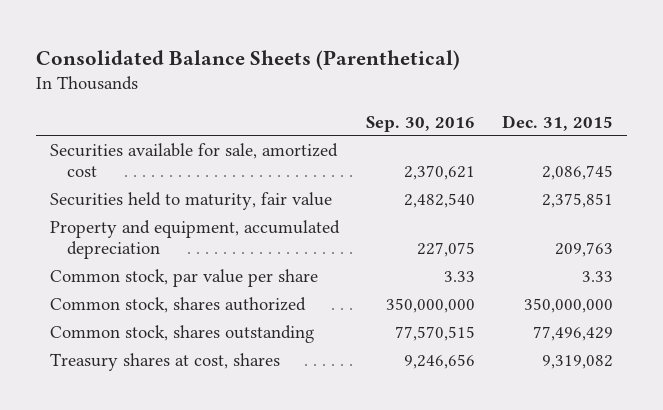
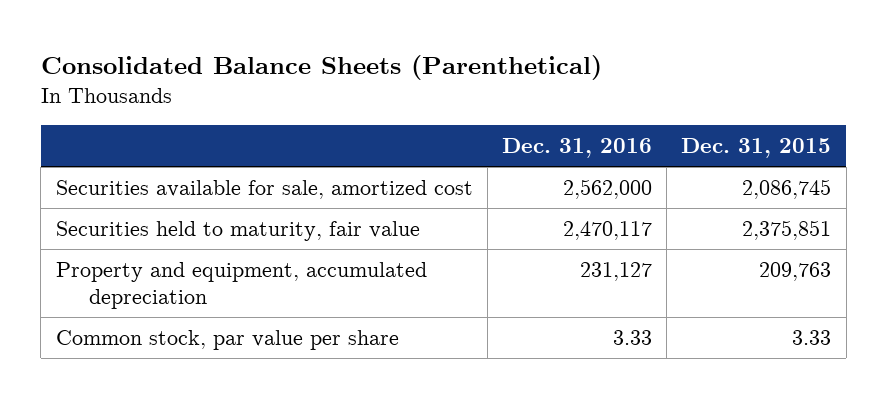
[366,115,476,132] Sep. 30, 2016 -> none
none -> [501,137,652,158] Dec. 31, 2016
[49,296,306,313] Common stock, shares authorized -> none
[49,324,314,343] Common stock, shares outstanding -> none
[49,352,280,371] Treasury shares at cost, shares -> none

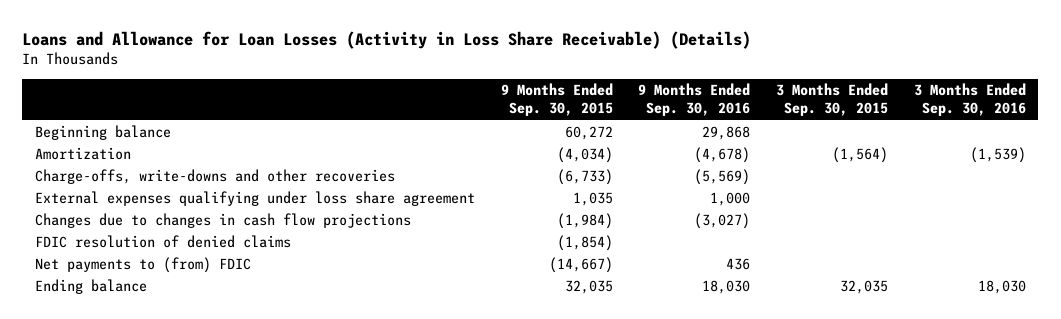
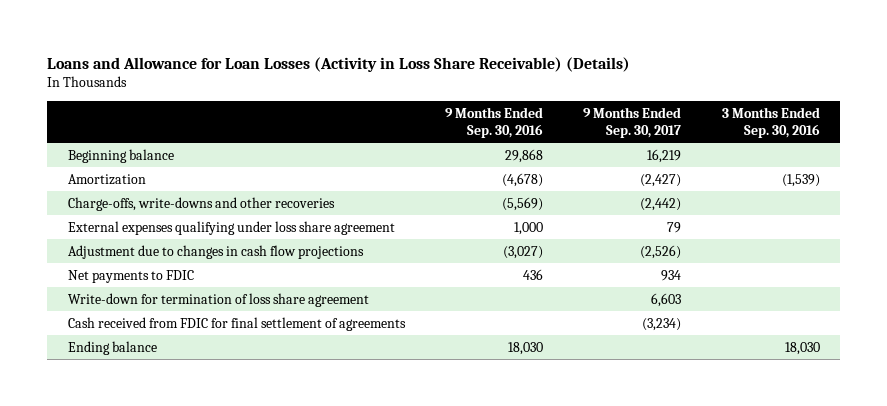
[500,83,613,117] 9 Months Ended Sep. 30, 2015 -> none
[775,83,888,117] 3 Months Ended Sep. 30, 2015 -> none
none -> [583,106,682,138] 9 Months Ended Sep. 30, 2017
[35,235,292,249] FDIC resolution of denied claims -> none
[35,213,412,229] Changes due to changes in cash flow projections -> [67,244,364,259] Adjustment due to changes in cash flow projections
[35,257,252,274] Net payments to (from) FDIC -> [67,269,194,283] Net payments to FDIC
none -> [67,292,369,307] Write-down for termination of loss share agreement
none -> [67,316,406,331] Cash received from FDIC for final settlement of agreements

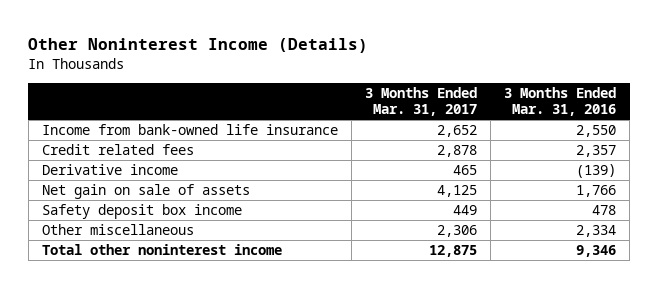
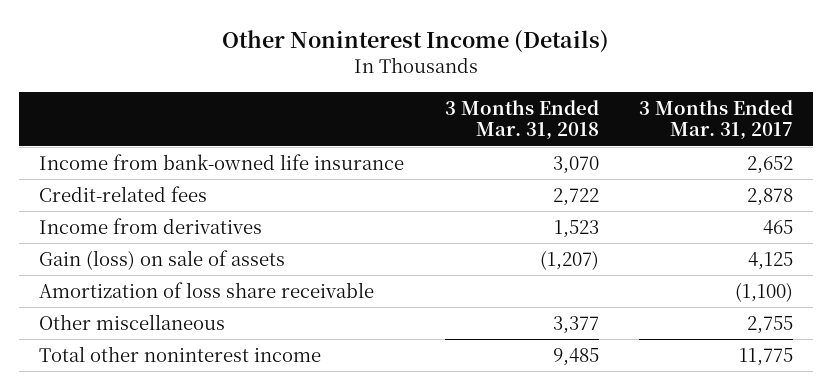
[504,86,617,117] 3 Months Ended Mar. 31, 2016 -> none
none -> [444,99,599,141] 3 Months Ended Mar. 31, 2018
[41,204,242,220] Safety deposit box income -> none
[41,144,194,156] Credit related fees -> [39,185,208,202] Credit-related fees
[41,164,178,176] Derivative income -> [39,217,263,234] Income from derivatives
[41,184,250,200] Net gain on sale of assets -> [39,249,286,270] Gain (loss) on sale of assets
none -> [39,281,375,298] Amortization of loss share receivable
[436,225,477,238] 2,306 -> [747,315,794,334] 2,755
[428,245,477,258] 12,875 -> [739,347,794,366] 11,775

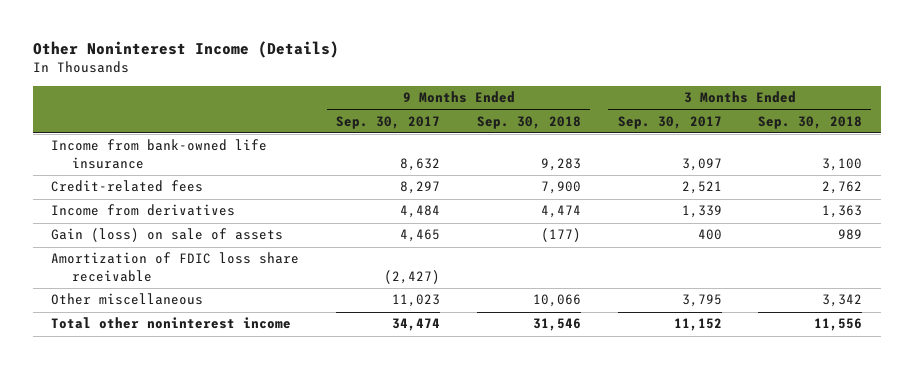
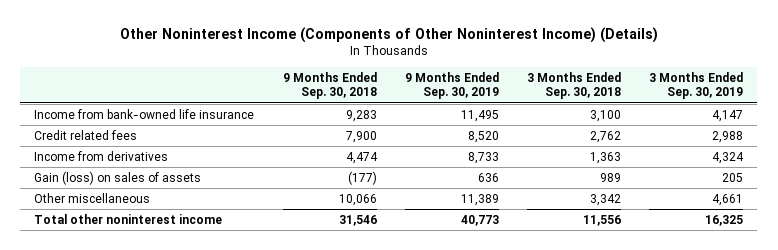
[33,41,340,59] Other Noninterest Income (Details) -> [119,27,658,44] Other Noninterest Income (Components of Other Noninterest Income) (Details)
[336,115,441,129] Sep. 30, 2017 -> none
[617,115,722,129] Sep. 30, 2017 -> none
none -> [404,72,499,100] 9 Months Ended Sep. 30, 2019
none -> [649,72,744,100] 3 Months Ended Sep. 30, 2019
[51,180,204,193] Credit-related fees -> [34,129,138,140] Credit related fees
[51,252,300,282] Amortization of FDIC loss share receivable -> none
[51,228,284,243] Gain (loss) on sale of assets -> [34,170,202,185] Gain (loss) on sales of assets

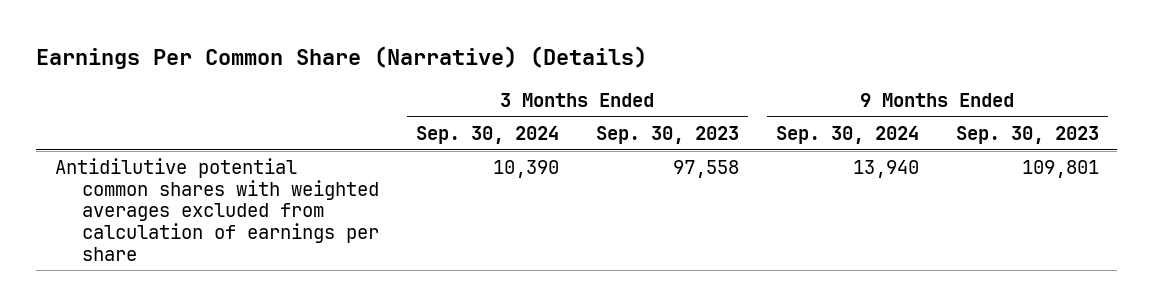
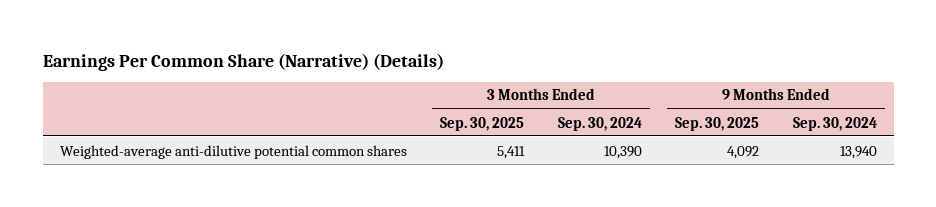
[595,126,739,145] Sep. 30, 2023 -> none
[955,126,1099,145] Sep. 30, 2023 -> none
none -> [440,116,525,131] Sep. 30, 2025
none -> [675,116,760,131] Sep. 30, 2025
[54,158,379,261] Antidilutive potential common shares with weighted averages excluded from calculation of earnings per share -> [59,144,407,159] Weighted-average anti-dilutive potential common shares

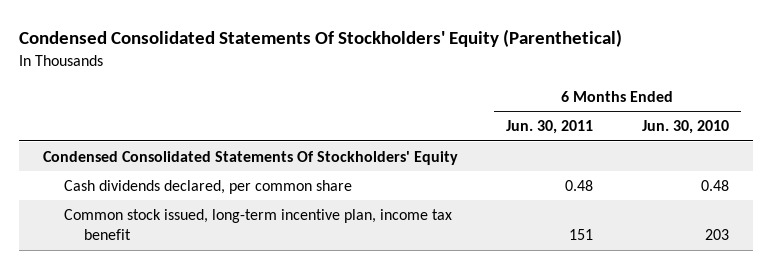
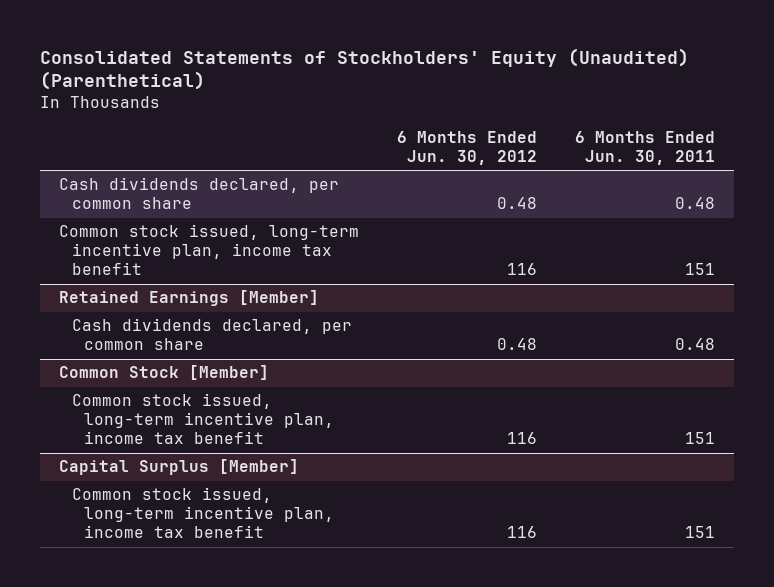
[18,28,622,47] Condensed Consolidated Statements Of Stockholders' Equity (Parenthetical) -> [39,47,689,91] Consolidated Statements of Stockholders' Equity (Unaudited) (Parenthetical)
[641,120,729,135] Jun. 30, 2010 -> none
none -> [397,130,538,165] 6 Months Ended Jun. 30, 2012
[42,150,458,165] Condensed Consolidated Statements Of Stockholders' Equity -> none
none -> [58,290,319,307] Retained Earnings [Member]
none -> [71,318,352,351] Cash dividends declared, per common share
none -> [58,365,269,381] Common Stock [Member]
none -> [71,393,335,445] Common stock issued, long-term incentive plan, income tax benefit
none -> [58,459,299,476] Capital Surplus [Member]
none -> [71,487,335,539] Common stock issued, long-term incentive plan, income tax benefit

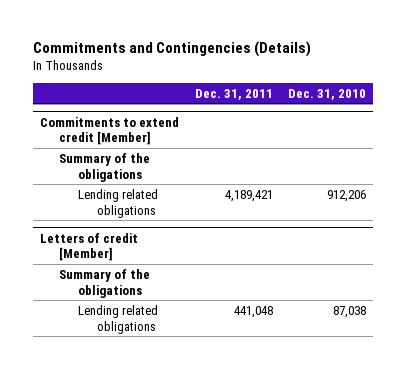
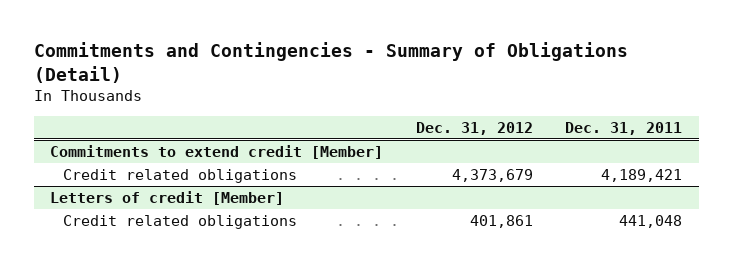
[32,40,311,57] Commitments and Contingencies (Details) -> [33,42,628,83] Commitments and Contingencies - Summary of Obligations (Detail)
[287,88,366,100] Dec. 31, 2010 -> none
none -> [415,122,533,136] Dec. 31, 2012
[59,152,151,182] Summary of the obligations -> none
[78,188,159,218] Lending related obligations -> [63,168,298,183] Credit related obligations
[59,268,151,298] Summary of the obligations -> none
[78,304,159,334] Lending related obligations -> [63,214,298,229] Credit related obligations

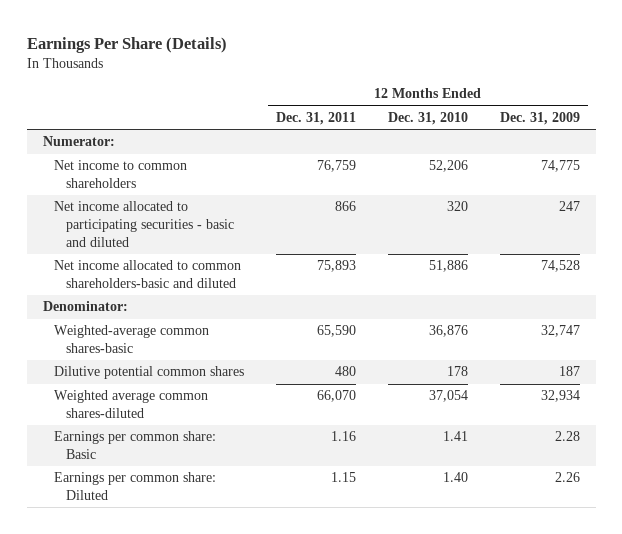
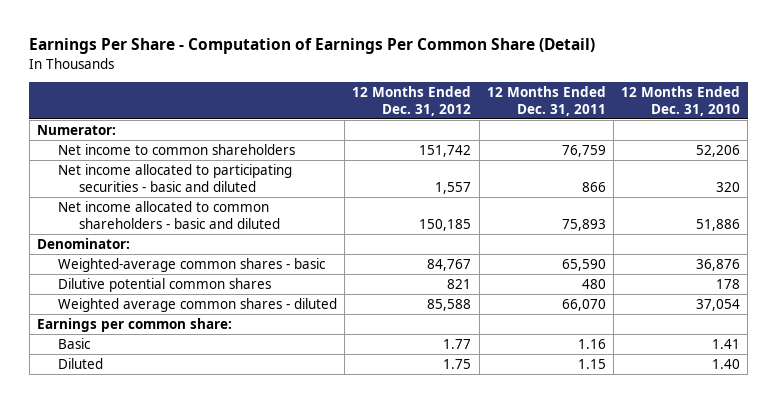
[26,36,227,53] Earnings Per Share (Details) -> [29,38,596,55] Earnings Per Share - Computation of Earnings Per Common Share (Detail)
[499,112,580,126] Dec. 31, 2009 -> none
none -> [352,86,472,116] 12 Months Ended Dec. 31, 2012
[54,260,242,289] Net income allocated to common shareholders-basic and diluted -> [57,200,281,229] Net income allocated to common shareholders - basic and diluted
[54,325,210,354] Weighted-average common shares-basic -> [57,257,326,272] Weighted-average common shares - basic
[54,390,209,419] Weighted average common shares-diluted -> [57,297,337,312] Weighted average common shares - diluted
none -> [36,317,232,332] Earnings per common share:
[54,431,217,460] Earnings per common share: Basic -> [57,337,91,349] Basic
[54,472,217,501] Earnings per common share: Diluted -> [57,357,103,369] Diluted

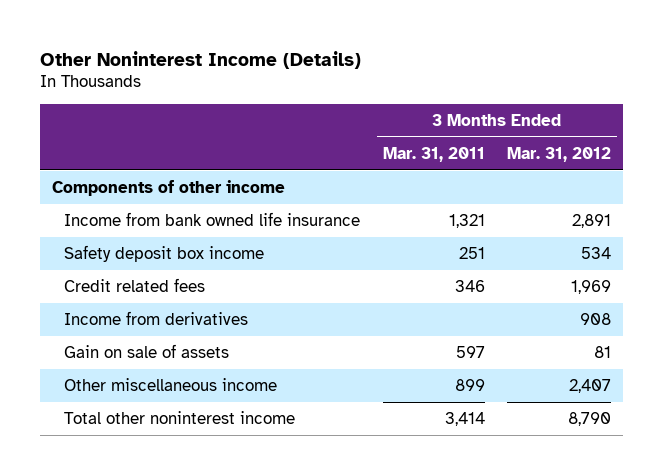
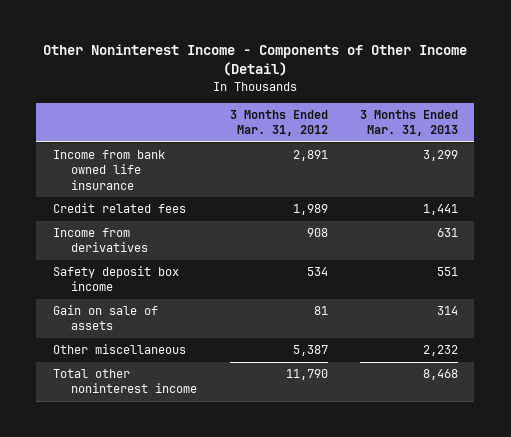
[40,50,362,69] Other Noninterest Income (Details) -> [43,44,468,77] Other Noninterest Income - Components of Other Income (Detail)
[382,146,485,162] Mar. 31, 2011 -> none
none -> [360,110,459,137] 3 Months Ended Mar. 31, 2013
[51,179,285,196] Components of other income -> none
[571,279,612,294] 1,969 -> [292,204,328,216] 1,989
[63,244,264,262] Safety deposit box income -> [52,266,179,292] Safety deposit box income
[63,377,277,391] Other miscellaneous income -> [52,344,186,355] Other miscellaneous
[569,378,612,393] 2,407 -> [292,345,328,357] 5,387
[568,411,612,426] 8,790 -> [285,369,328,381] 11,790

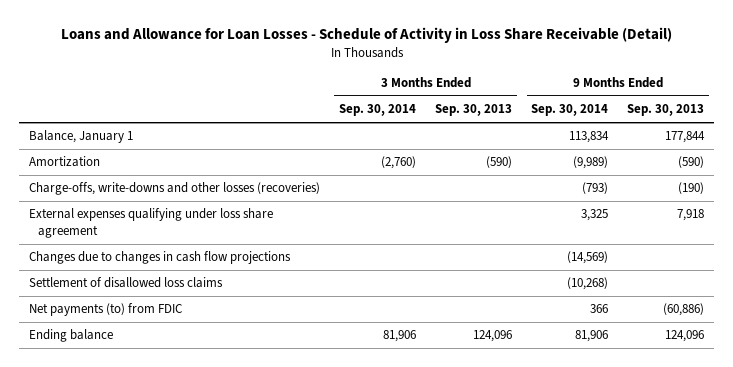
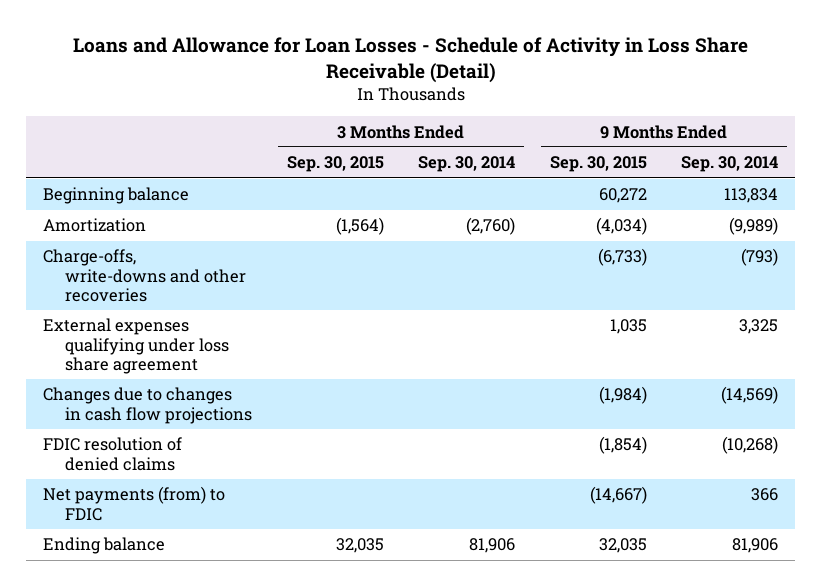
[435,104,513,117] Sep. 30, 2013 -> none
[627,104,705,117] Sep. 30, 2013 -> none
none -> [286,156,384,173] Sep. 30, 2015
none -> [549,156,647,173] Sep. 30, 2015
[28,130,133,144] Balance, January 1 -> [43,187,190,205] Beginning balance
[28,182,320,196] Charge-offs, write-downs and other losses (recoveries) -> [43,249,247,302] Charge-offs, write-downs and other recoveries
[28,277,223,289] Settlement of disallowed loss claims -> [43,437,183,471] FDIC resolution of denied claims
[28,303,182,317] Net payments (to) from FDIC -> [43,486,226,521] Net payments (from) to FDIC

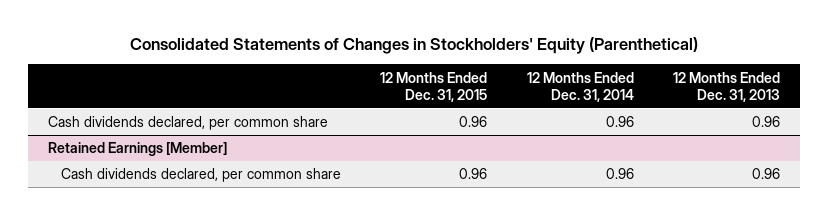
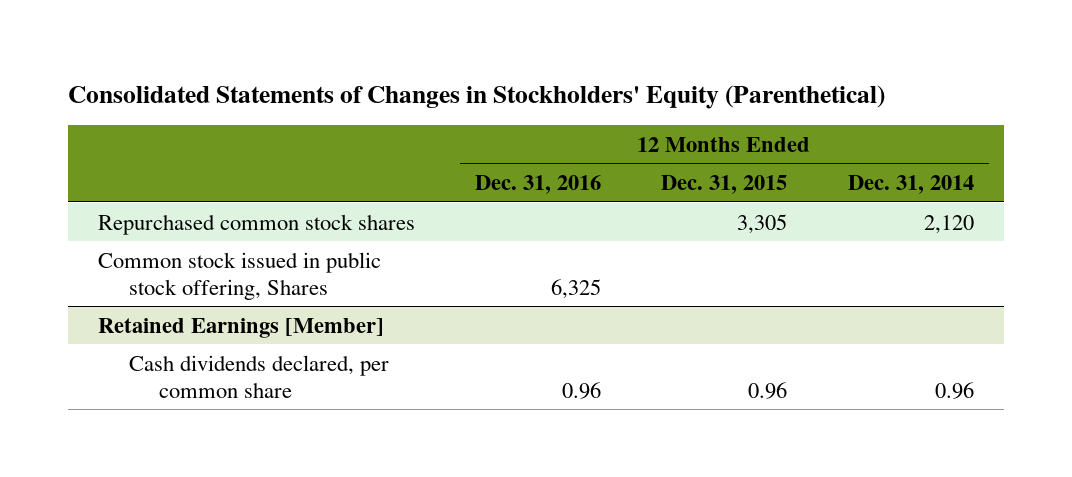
[672,71,780,102] 12 Months Ended Dec. 31, 2013 -> none
none -> [475,174,602,194] Dec. 31, 2016
[47,116,328,131] Cash dividends declared, per common share -> none
none -> [98,213,416,235] Repurchased common stock shares
none -> [98,251,382,300] Common stock issued in public stock offering, Shares

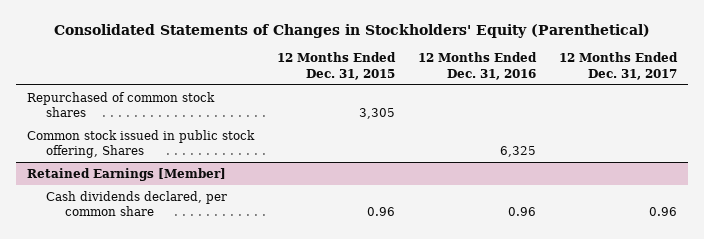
[847,174,974,194] Dec. 31, 2014 -> none
none -> [558,52,678,80] 12 Months Ended Dec. 31, 2017
[98,213,416,235] Repurchased common stock shares -> [27,91,216,118] Repurchased of common stock shares

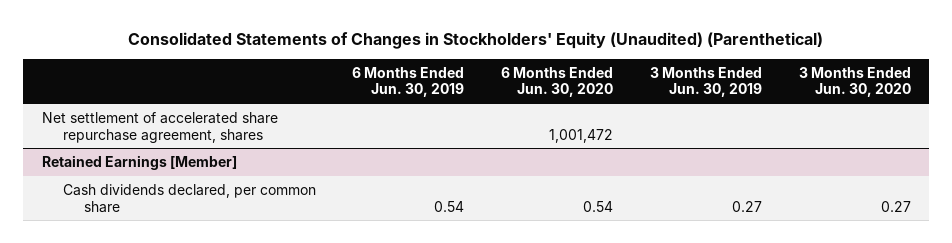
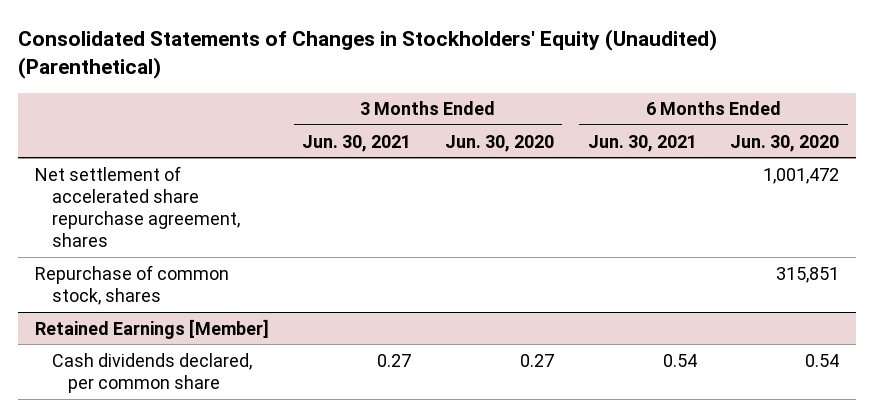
[352,66,465,98] 6 Months Ended Jun. 30, 2019 -> none
[649,66,762,98] 3 Months Ended Jun. 30, 2019 -> none
none -> [302,134,412,152] Jun. 30, 2021
none -> [587,134,697,152] Jun. 30, 2021
none -> [34,264,229,305] Repurchase of common stock, shares

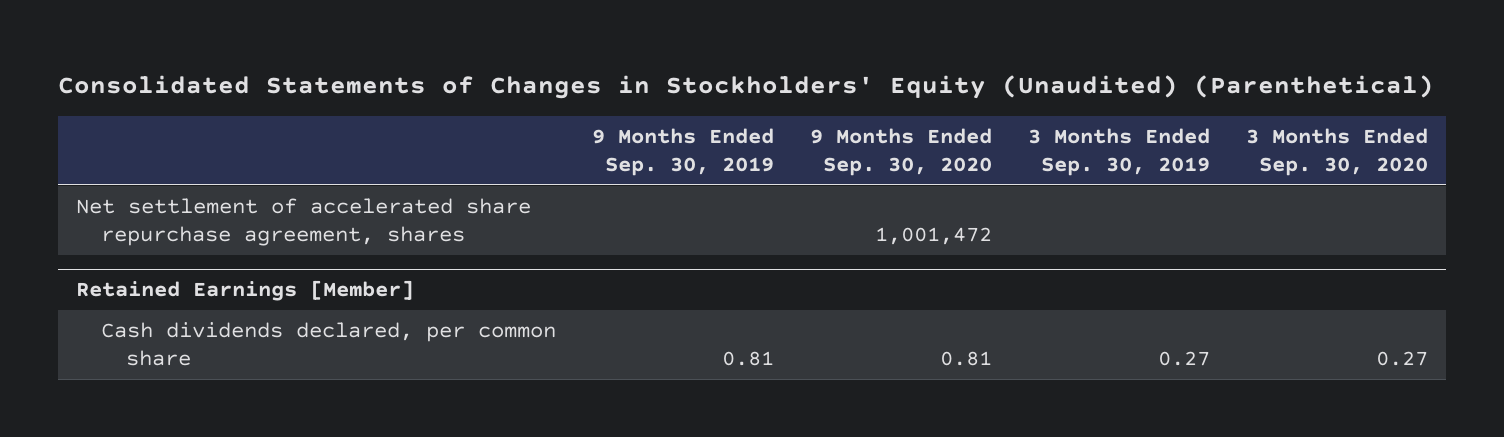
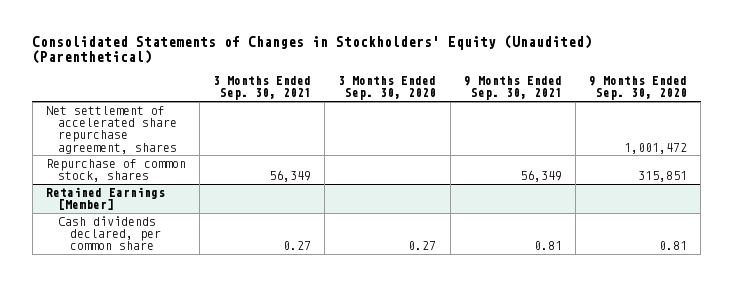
[591,128,774,177] 9 Months Ended Sep. 30, 2019 -> none
[1027,128,1210,177] 3 Months Ended Sep. 30, 2019 -> none
none -> [213,76,312,101] 3 Months Ended Sep. 30, 2021
none -> [463,76,562,101] 9 Months Ended Sep. 30, 2021
none -> [45,158,186,183] Repurchase of common stock, shares

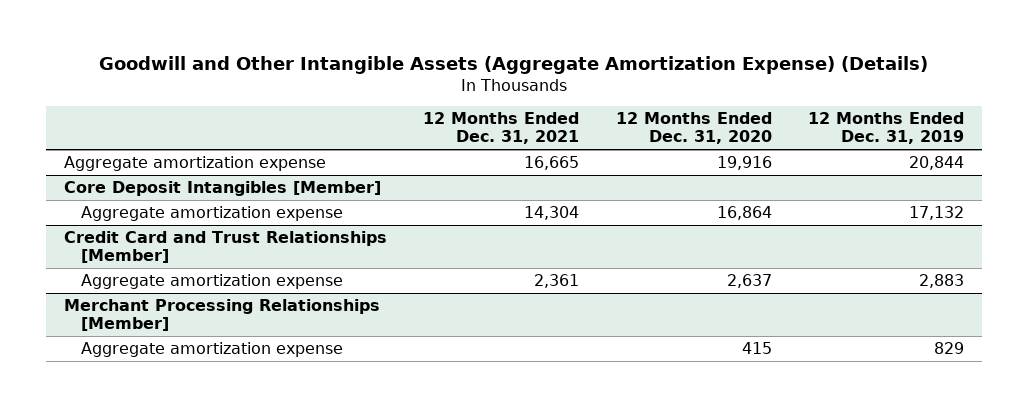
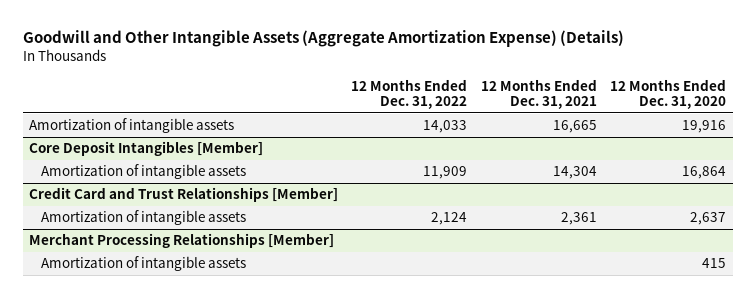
[808,112,965,145] 12 Months Ended Dec. 31, 2019 -> none
none -> [351,78,468,110] 12 Months Ended Dec. 31, 2022
[64,156,327,172] Aggregate amortization expense -> [29,118,235,134] Amortization of intangible assets
[80,206,343,222] Aggregate amortization expense -> [40,164,246,180] Amortization of intangible assets
[80,274,343,290] Aggregate amortization expense -> [40,210,246,226] Amortization of intangible assets
[80,342,343,358] Aggregate amortization expense -> [40,256,246,272] Amortization of intangible assets

